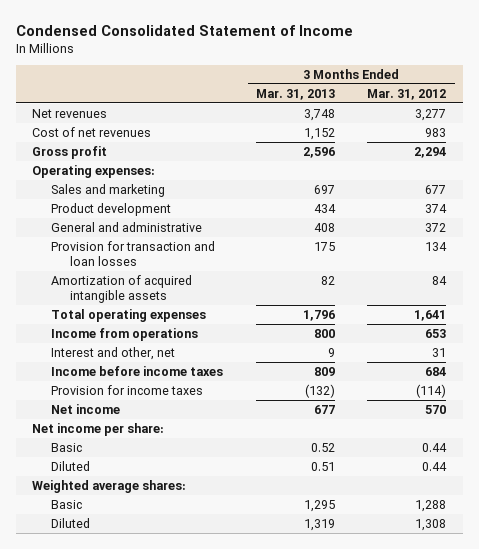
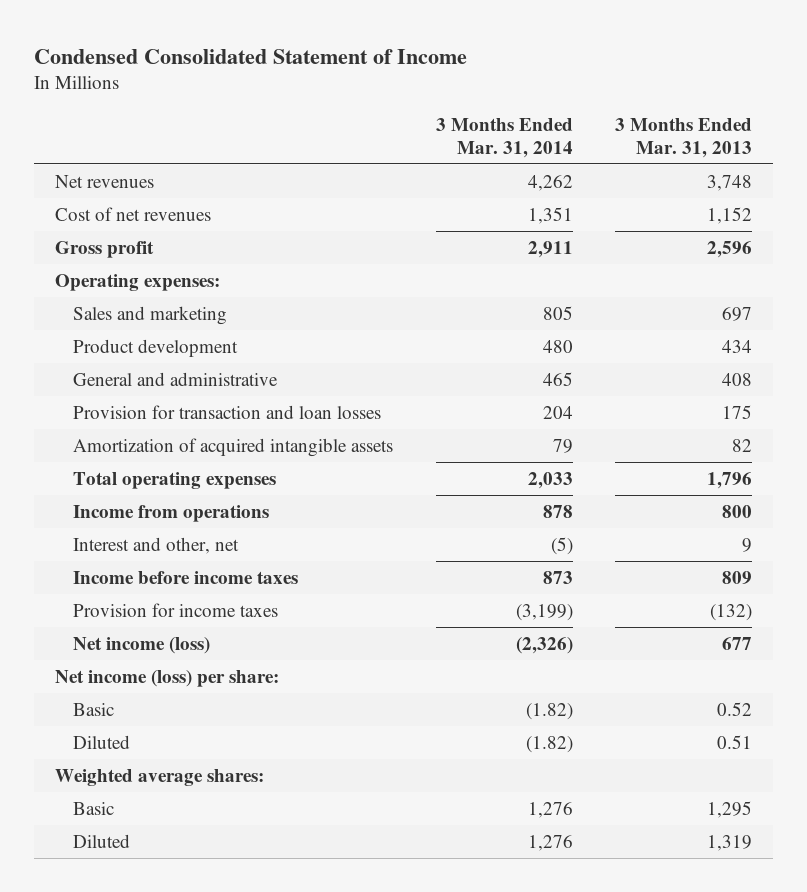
[367,88,447,100] Mar. 31, 2012 -> none
none -> [435,117,573,158] 3 Months Ended Mar. 31, 2014
[51,403,121,414] Net income -> [73,636,211,654] Net income (loss)
[32,422,165,436] Net income per share: -> [55,669,280,687] Net income (loss) per share:

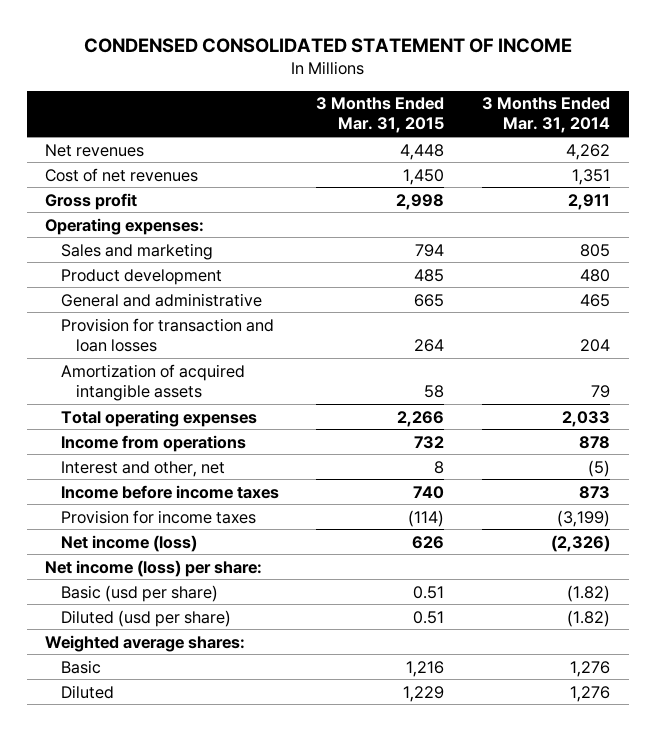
[34,48,468,64] Condensed Consolidated Statement of Income -> [83,37,572,53] CONDENSED CONSOLIDATED STATEMENT OF INCOME
[614,117,752,158] 3 Months Ended Mar. 31, 2013 -> none
none -> [316,97,445,134] 3 Months Ended Mar. 31, 2015
[73,702,115,716] Basic -> [60,584,218,602] Basic (usd per share)
[73,734,131,749] Diluted -> [60,609,231,627] Diluted (usd per share)

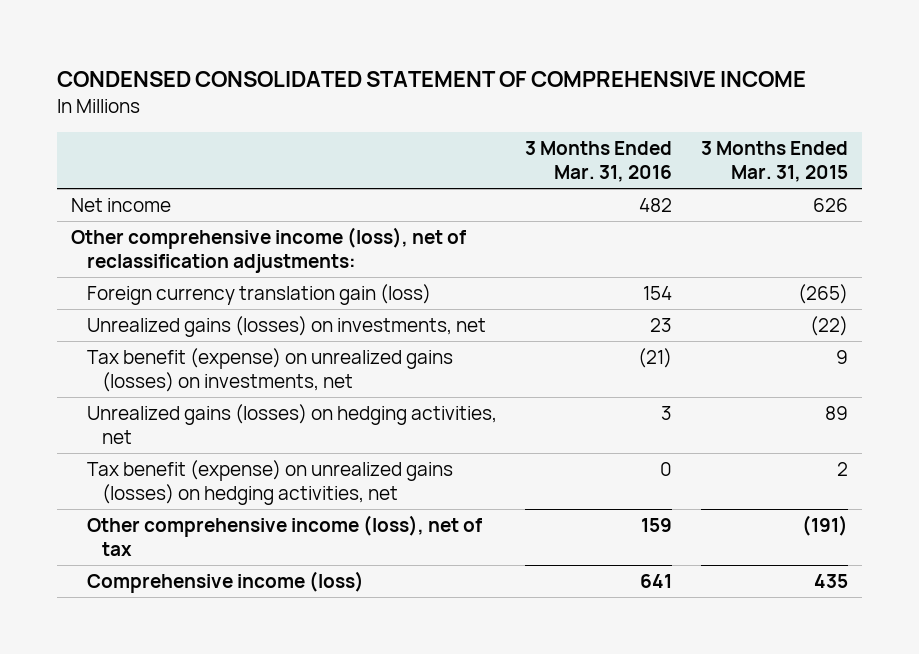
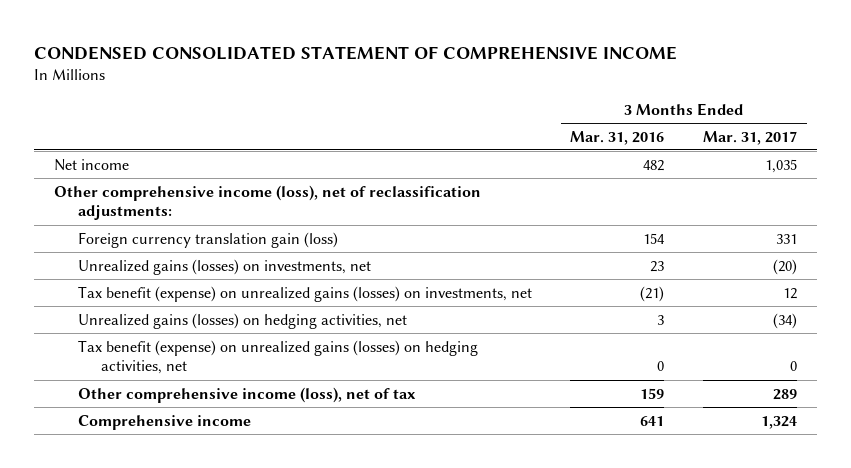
[700,140,848,183] 3 Months Ended Mar. 31, 2015 -> none
none -> [703,130,798,145] Mar. 31, 2017
[86,570,364,593] Comprehensive income (loss) -> [77,414,251,430] Comprehensive income

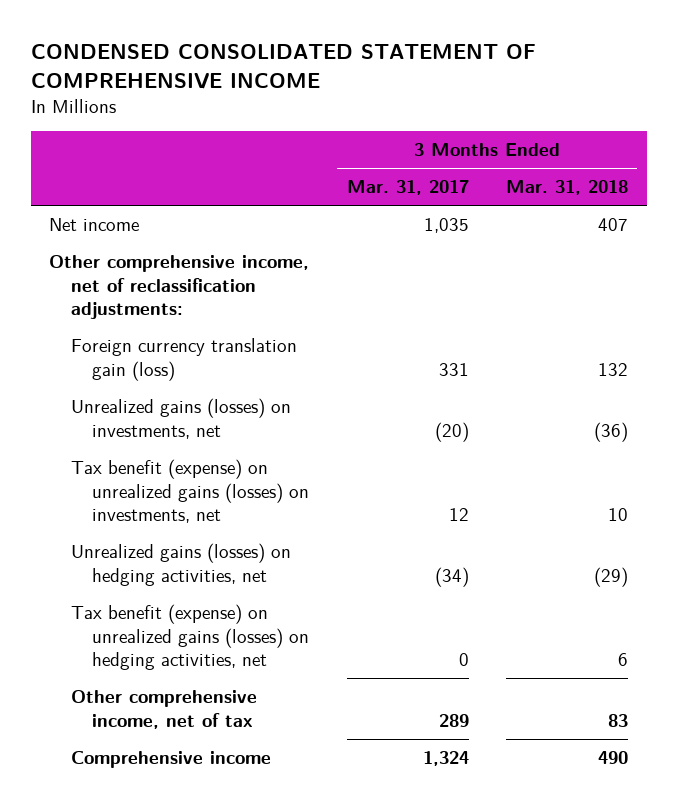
[570,130,665,145] Mar. 31, 2016 -> none
none -> [505,180,628,196] Mar. 31, 2018
[53,184,481,221] Other comprehensive income (loss), net of reclassification adjustments: -> [49,254,310,320] Other comprehensive income, net of reclassification adjustments:
[77,386,416,403] Other comprehensive income (loss), net of tax -> [70,689,257,729] Other comprehensive income, net of tax

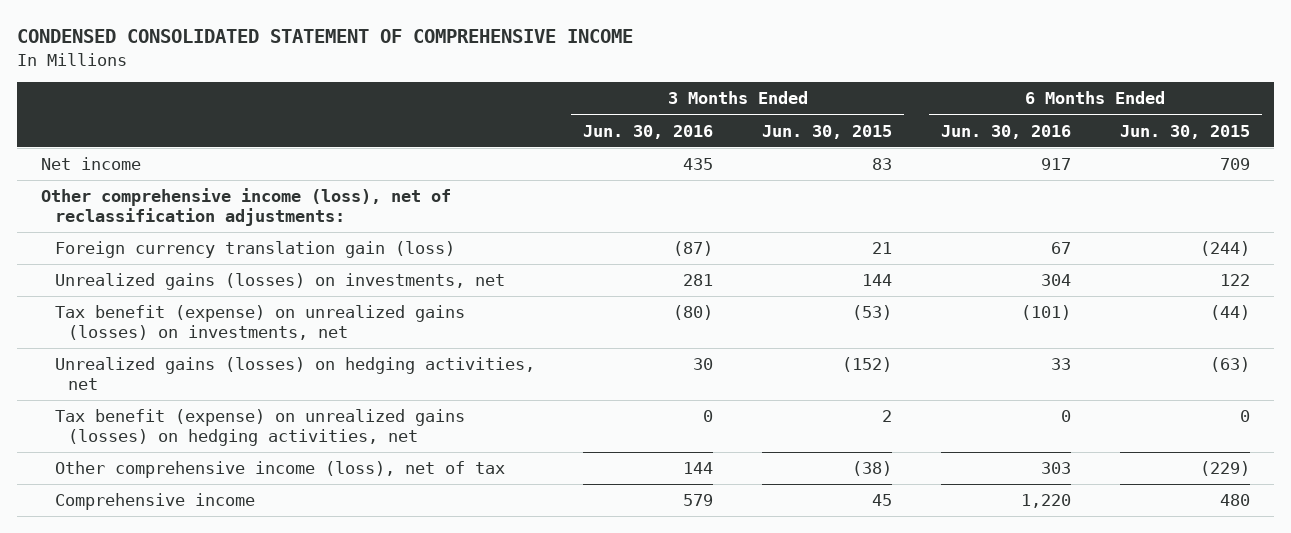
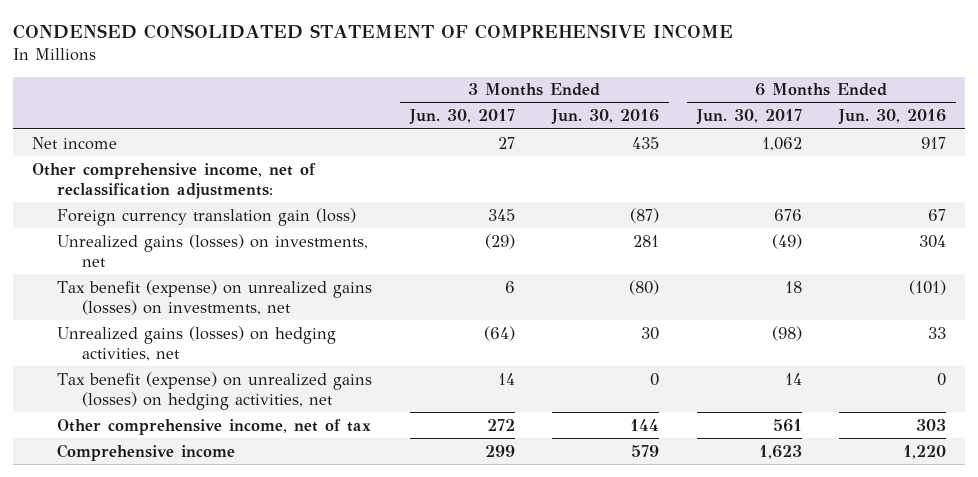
[762,124,893,139] Jun. 30, 2015 -> none
[1119,124,1250,139] Jun. 30, 2015 -> none
none -> [408,109,515,125] Jun. 30, 2017
none -> [695,109,802,125] Jun. 30, 2017
[41,188,452,226] Other comprehensive income (loss), net of reclassification adjustments: -> [31,162,316,199] Other comprehensive income, net of reclassification adjustments:
[54,461,505,479] Other comprehensive income (loss), net of tax -> [57,418,372,435] Other comprehensive income, net of tax

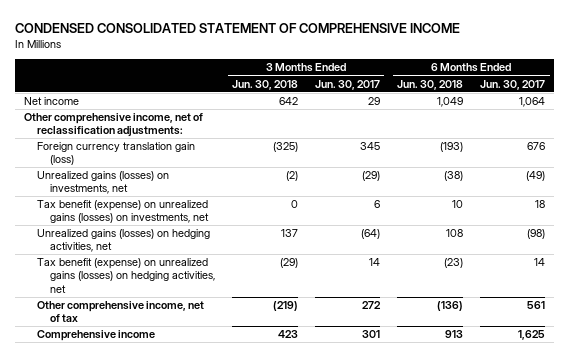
[551,109,660,125] Jun. 30, 2016 -> none
[838,109,947,125] Jun. 30, 2016 -> none
none -> [231,79,298,90] Jun. 30, 2018
none -> [397,79,464,90] Jun. 30, 2018
[497,136,515,149] 27 -> [368,97,381,106] 29
[761,136,802,151] 1,062 -> [519,97,546,108] 1,064
[484,444,515,457] 299 -> [362,330,381,339] 301
[758,444,802,459] 1,623 -> [518,330,546,341] 1,625

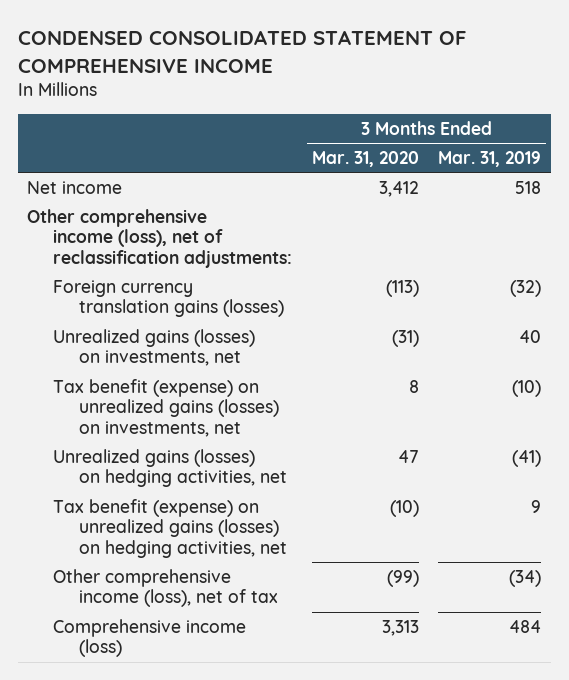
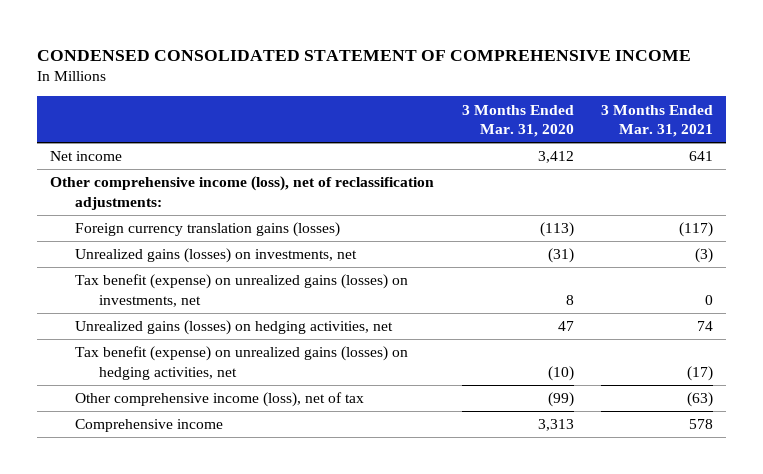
[438,150,542,167] Mar. 31, 2019 -> none
none -> [600,104,713,138] 3 Months Ended Mar. 31, 2021
[53,618,247,658] Comprehensive income (loss) -> [74,419,223,433] Comprehensive income

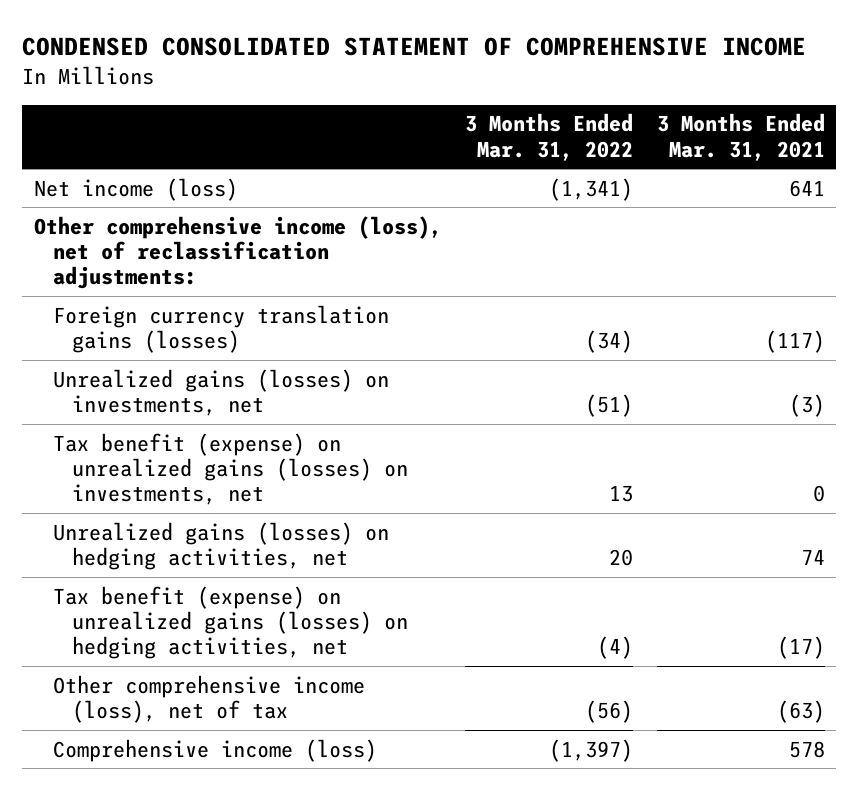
[461,104,574,138] 3 Months Ended Mar. 31, 2020 -> none
none -> [465,113,634,161] 3 Months Ended Mar. 31, 2022
[50,151,123,162] Net income -> [33,177,238,201] Net income (loss)
[74,419,223,433] Comprehensive income -> [52,738,377,762] Comprehensive income (loss)

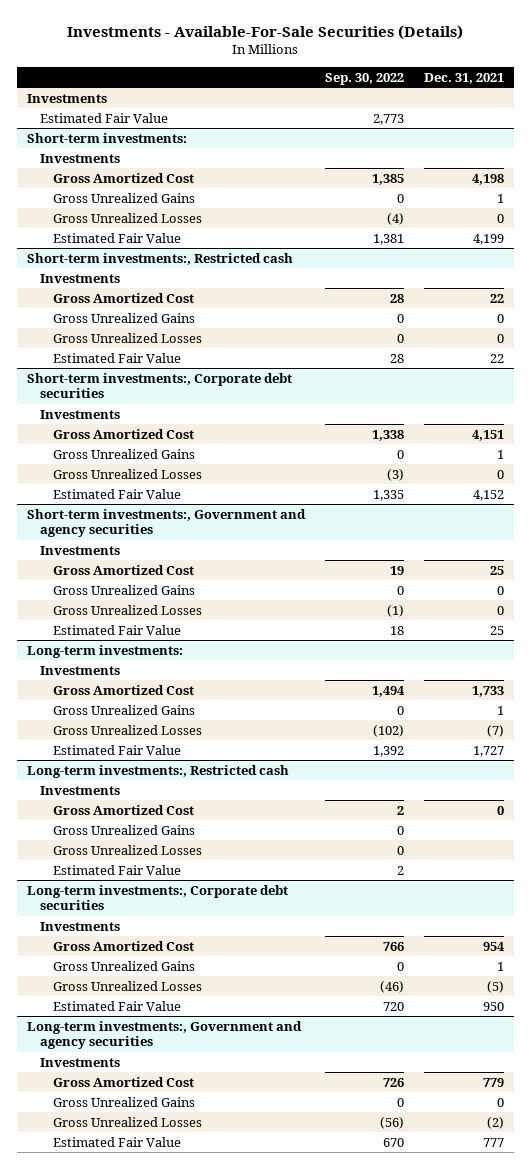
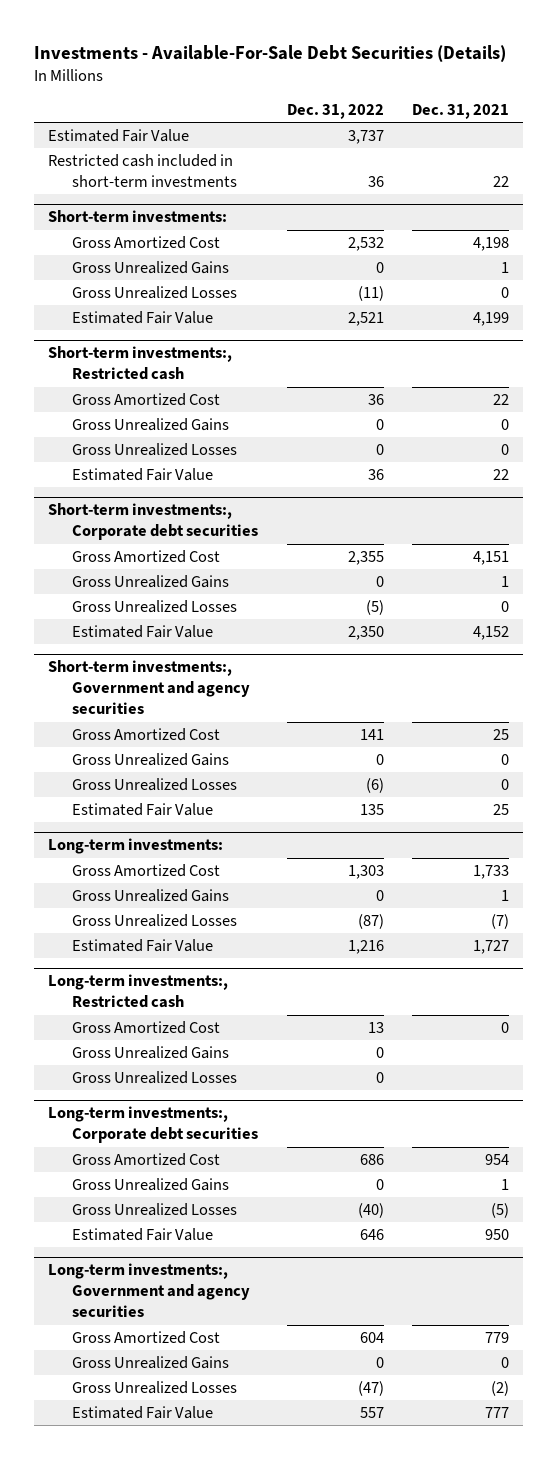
[67,24,464,40] Investments - Available-For-Sale Securities (Details) -> [33,44,506,62] Investments - Available-For-Sale Debt Securities (Details)
[324,72,404,85] Sep. 30, 2022 -> none
none -> [286,104,384,120] Dec. 31, 2022
[26,93,107,103] Investments -> none
none -> [47,153,238,187] Restricted cash included in short-term investments
[39,153,120,163] Investments -> none
[39,273,120,283] Investments -> none
[39,409,120,419] Investments -> none
[39,545,120,555] Investments -> none
[39,665,120,675] Investments -> none
[39,785,120,795] Investments -> none
[52,864,181,875] Estimated Fair Value -> none
[39,921,120,931] Investments -> none
[39,1057,120,1067] Investments -> none

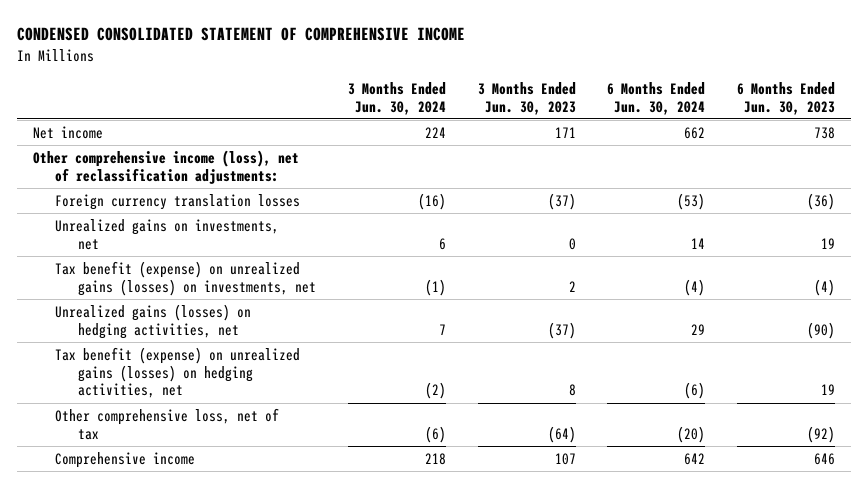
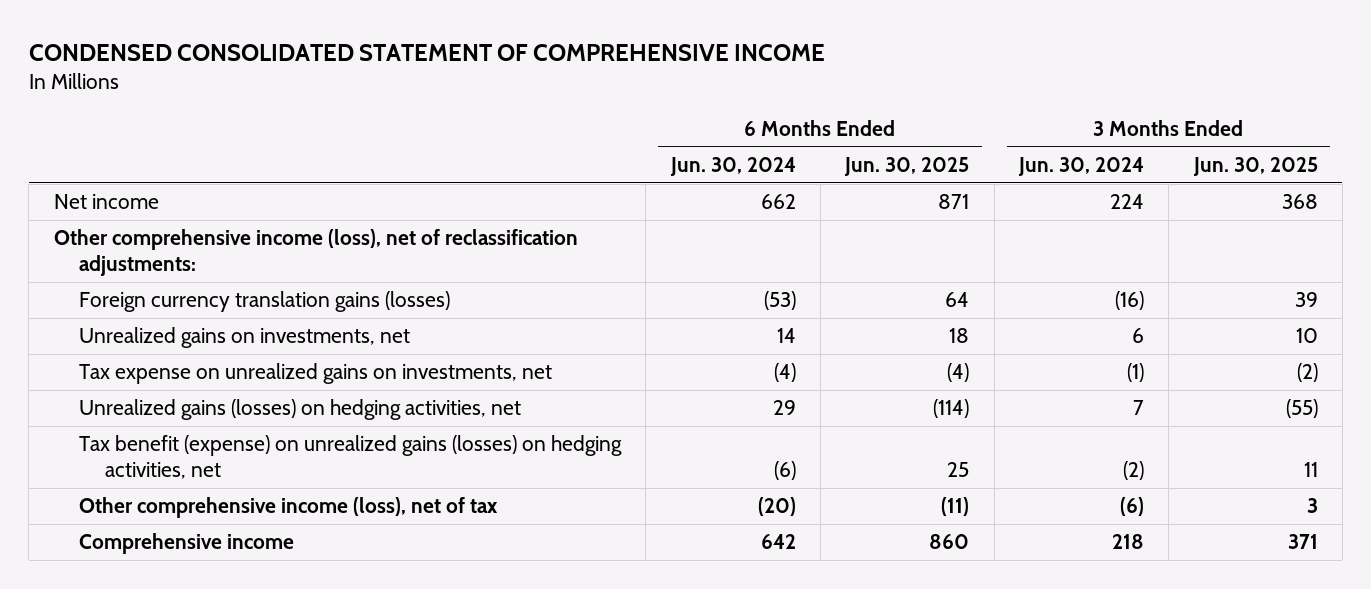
[477,81,576,115] 3 Months Ended Jun. 30, 2023 -> none
[737,81,836,115] 6 Months Ended Jun. 30, 2023 -> none
none -> [844,156,970,176] Jun. 30, 2025
none -> [1192,156,1318,176] Jun. 30, 2025
[55,193,301,210] Foreign currency translation losses -> [79,291,451,313] Foreign currency translation gains (losses)
[55,260,317,296] Tax benefit (expense) on unrealized gains (losses) on investments, net -> [79,363,553,385] Tax expense on unrealized gains on investments, net
[55,407,280,440] Other comprehensive loss, net of tax -> [79,497,499,519] Other comprehensive income (loss), net of tax

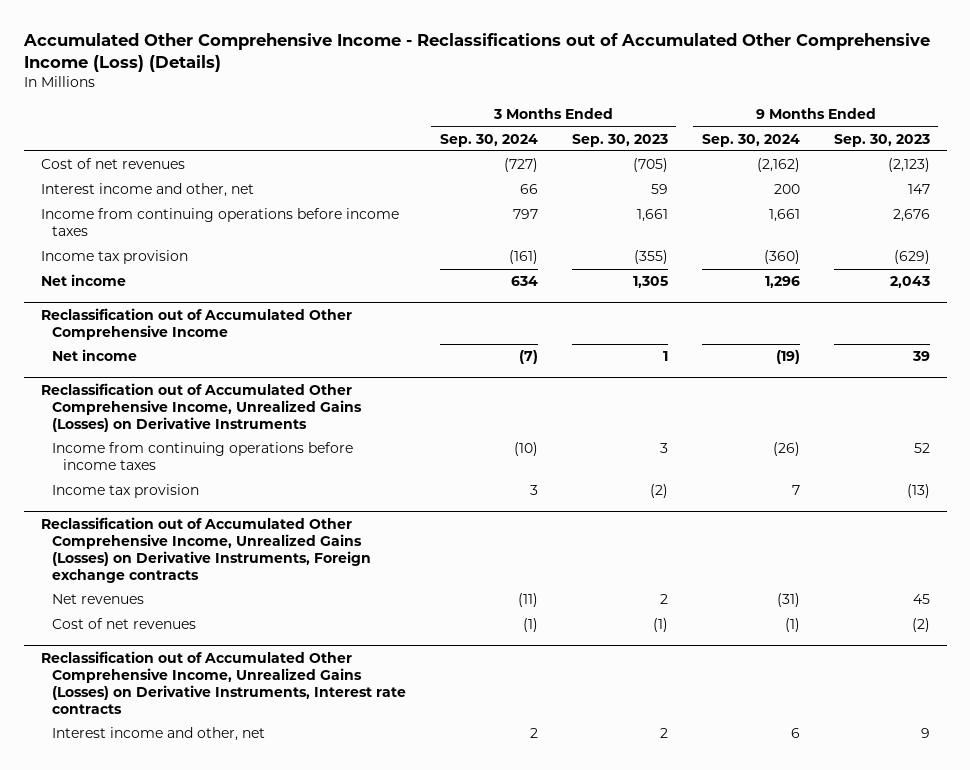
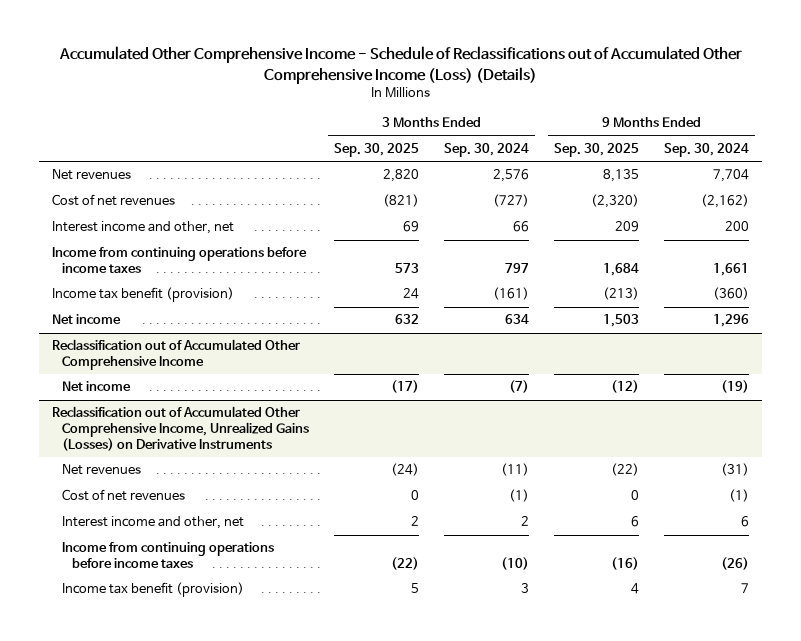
[22,32,930,73] Accumulated Other Comprehensive Income - Reclassifications out of Accumulated Other Comprehensive Income (Loss) (Details) -> [58,46,742,84] Accumulated Other Comprehensive Income - Schedule of Reclassifications out of Accumulated Other Comprehensive Income (Loss) (Details)
[571,133,668,147] Sep. 30, 2023 -> none
[833,133,930,147] Sep. 30, 2023 -> none
none -> [334,142,420,157] Sep. 30, 2025
none -> [554,142,640,157] Sep. 30, 2025
none -> [51,169,131,181] Net revenues
[40,250,188,265] Income tax provision -> [51,287,234,303] Income tax benefit (provision)
[51,484,199,499] Income tax provision -> none
[40,516,371,584] Reclassification out of Accumulated Other Comprehensive Income, Unrealized Gains (Losses) on Derivative Instruments, Foreign exchange contracts -> none
[40,650,406,715] Reclassification out of Accumulated Other Comprehensive Income, Unrealized Gains (Losses) on Derivative Instruments, Interest rate contracts -> none
[51,442,353,471] Income from continuing operations before income taxes -> [61,542,274,569] Income from continuing operations before income taxes
none -> [61,582,244,598] Income tax benefit (provision)

